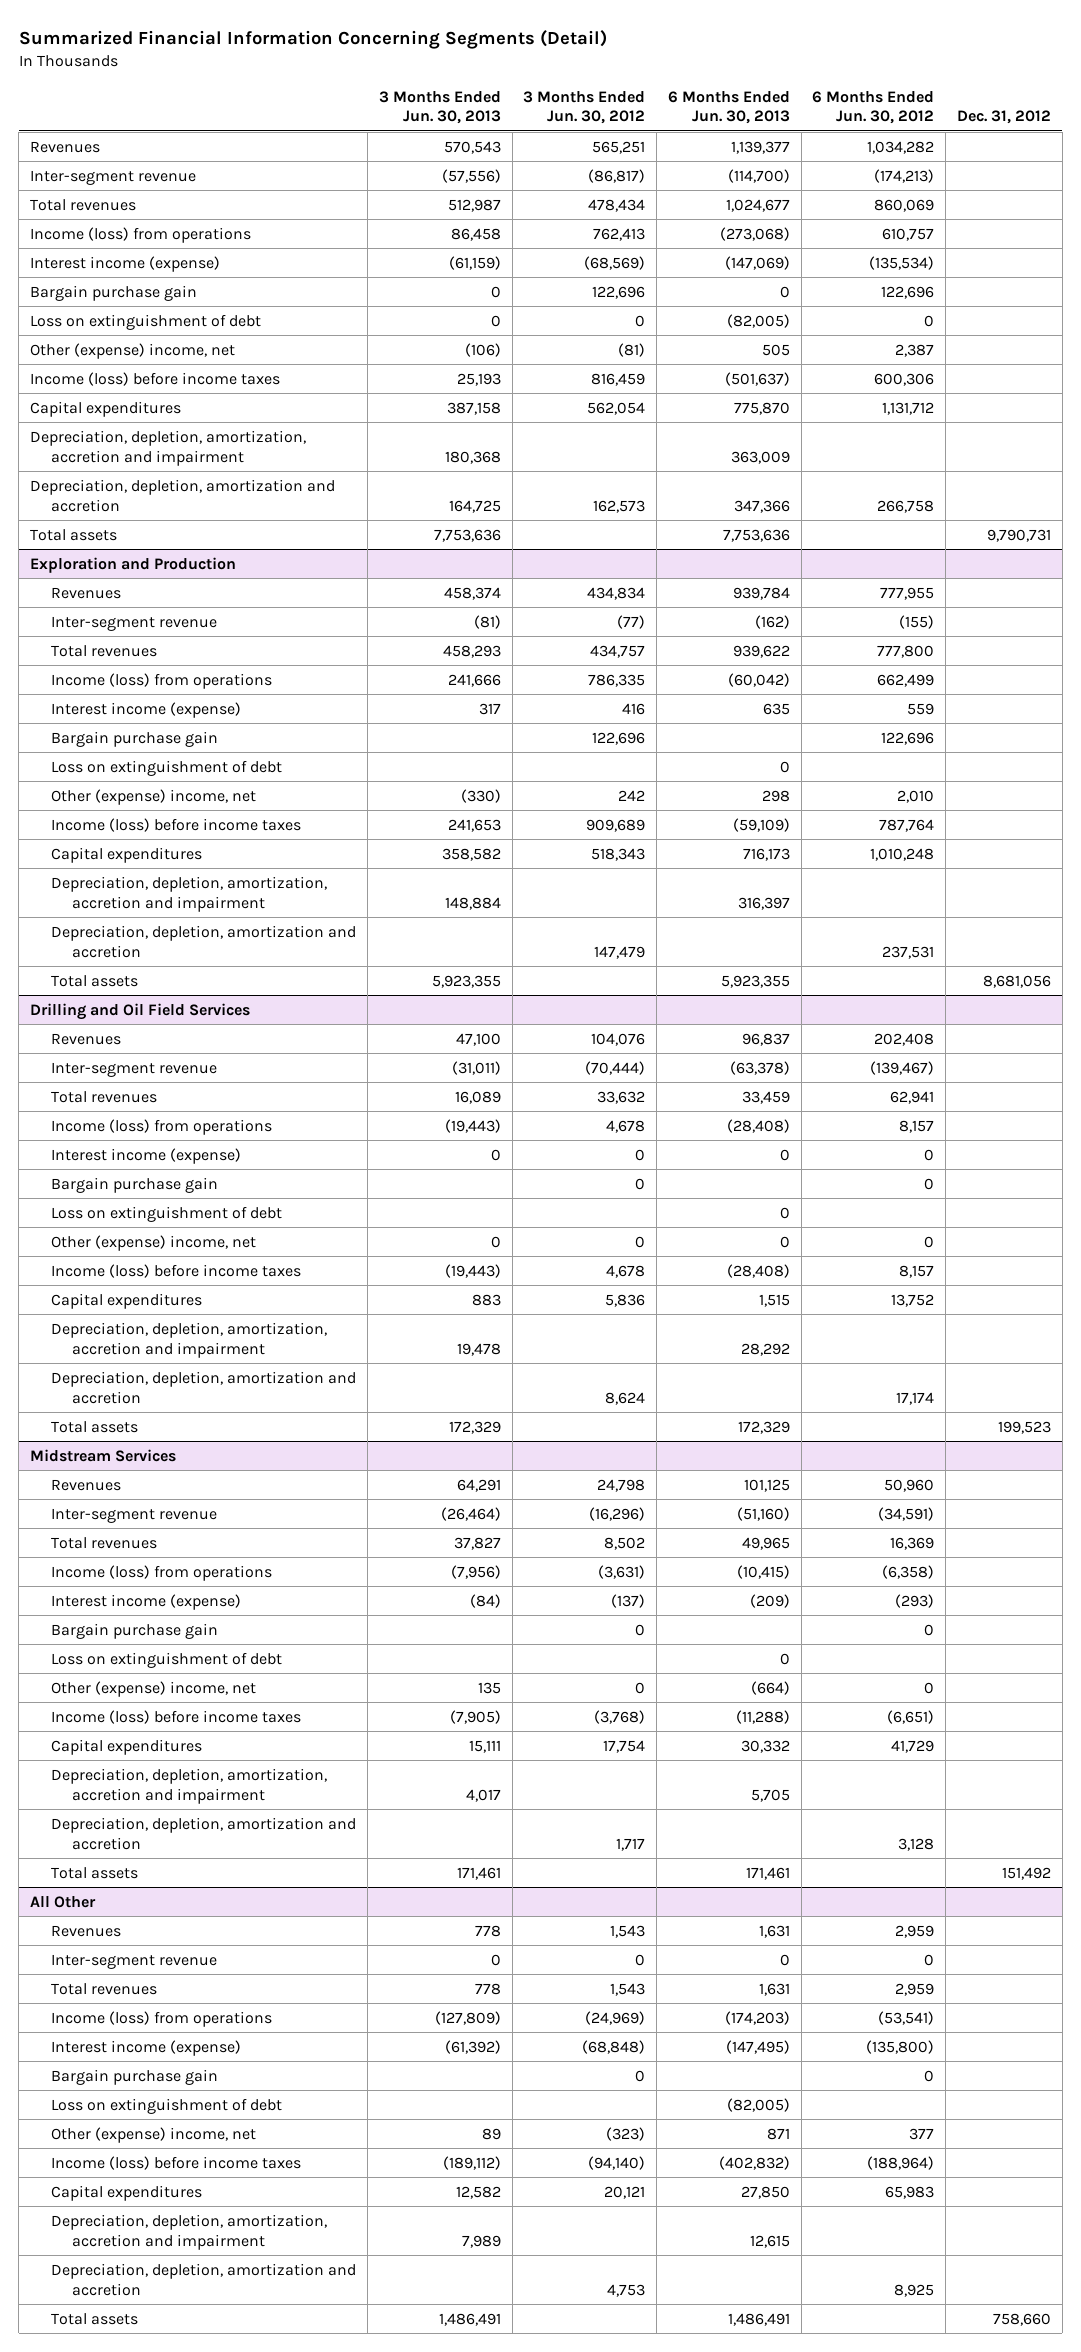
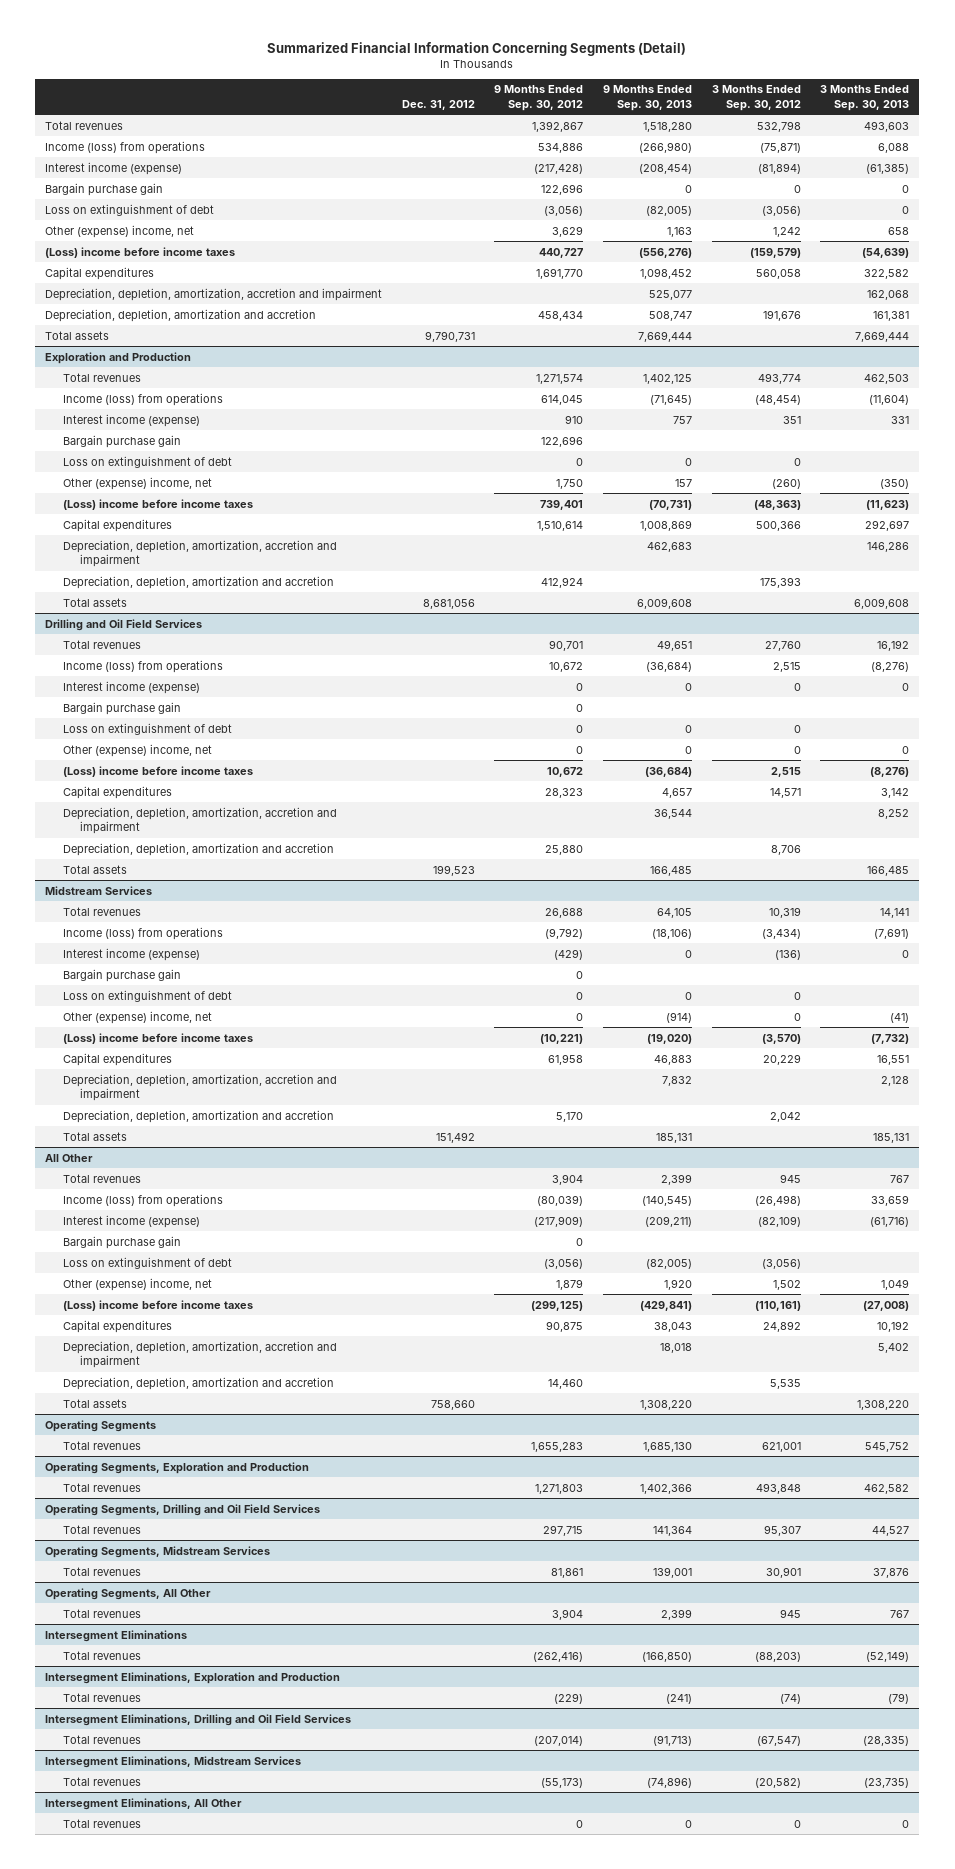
[378,90,501,125] 3 Months Ended Jun. 30, 2013 -> none
[523,90,646,125] 3 Months Ended Jun. 30, 2012 -> none
[667,90,790,125] 6 Months Ended Jun. 30, 2013 -> none
[812,90,935,125] 6 Months Ended Jun. 30, 2012 -> none
none -> [494,85,584,111] 9 Months Ended Sep. 30, 2012
none -> [603,85,693,111] 9 Months Ended Sep. 30, 2013
none -> [711,85,801,111] 3 Months Ended Sep. 30, 2012
none -> [820,85,910,111] 3 Months Ended Sep. 30, 2013
[29,140,100,153] Revenues -> none
[29,169,196,185] Inter-segment revenue -> none
[29,371,280,386] Income (loss) before income taxes -> [45,246,236,258] (Loss) income before income taxes
[51,586,122,599] Revenues -> none
[51,615,218,631] Inter-segment revenue -> none
[51,817,302,832] Income (loss) before income taxes -> [62,498,253,510] (Loss) income before income taxes
[51,1032,122,1045] Revenues -> none
[51,1061,218,1077] Inter-segment revenue -> none
[51,1263,302,1278] Income (loss) before income taxes -> [62,765,253,777] (Loss) income before income taxes
[51,1478,122,1491] Revenues -> none
[51,1507,218,1523] Inter-segment revenue -> none
[51,1709,302,1724] Income (loss) before income taxes -> [62,1032,253,1044] (Loss) income before income taxes
[51,1924,122,1937] Revenues -> none
[51,1953,218,1969] Inter-segment revenue -> none
[51,2155,302,2170] Income (loss) before income taxes -> [62,1299,253,1311] (Loss) income before income taxes
none -> [45,1419,157,1432] Operating Segments
none -> [62,1440,141,1450] Total revenues
none -> [45,1461,310,1474] Operating Segments, Exploration and Production
none -> [62,1482,141,1492] Total revenues
none -> [45,1503,321,1516] Operating Segments, Drilling and Oil Field Services
none -> [62,1524,141,1534] Total revenues
none -> [45,1545,271,1558] Operating Segments, Midstream Services
none -> [62,1566,141,1576] Total revenues
none -> [45,1587,212,1600] Operating Segments, All Other
none -> [62,1608,141,1618] Total revenues
none -> [45,1629,188,1642] Intersegment Eliminations
none -> [62,1650,141,1660] Total revenues
none -> [45,1671,341,1684] Intersegment Eliminations, Exploration and Production
none -> [62,1692,141,1702] Total revenues
none -> [45,1713,352,1726] Intersegment Eliminations, Drilling and Oil Field Services
none -> [62,1734,141,1744] Total revenues
none -> [45,1755,302,1768] Intersegment Eliminations, Midstream Services
none -> [62,1776,141,1786] Total revenues
none -> [45,1797,243,1810] Intersegment Eliminations, All Other
none -> [62,1818,141,1828] Total revenues

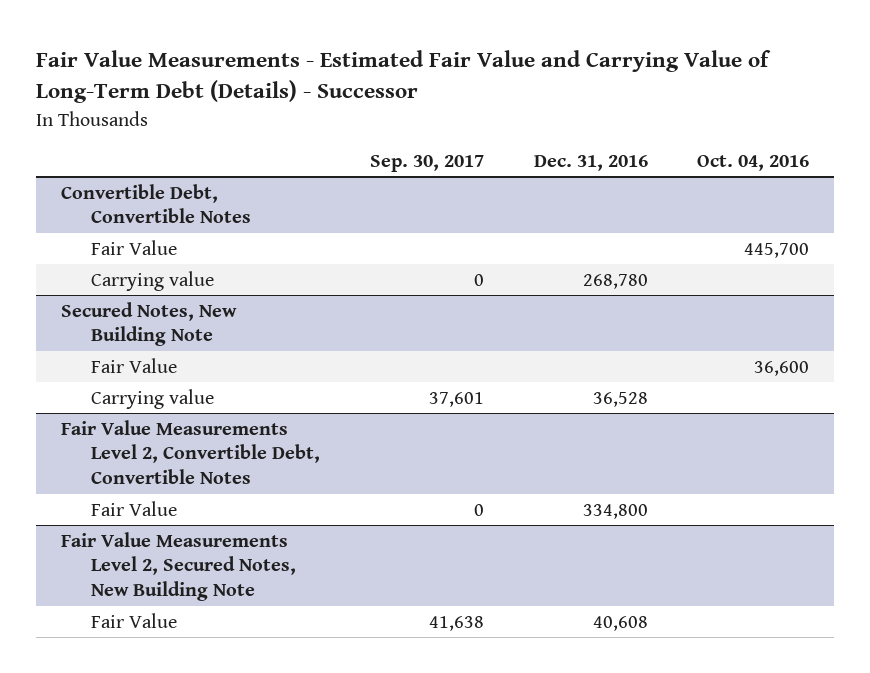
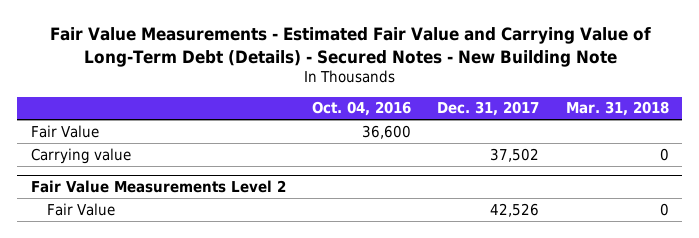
[36,50,772,104] Fair Value Measurements - Estimated Fair Value and Carrying Value of Long-Term Debt (Details) - Successor -> [49,26,651,67] Fair Value Measurements - Estimated Fair Value and Carrying Value of Long-Term Debt (Details) - Secured Notes - New Building Note
[370,155,485,173] Sep. 30, 2017 -> none
[533,155,648,172] Dec. 31, 2016 -> none
none -> [437,101,540,117] Dec. 31, 2017
none -> [565,101,669,117] Mar. 31, 2018
[60,183,252,224] Convertible Debt, Convertible Notes -> none
[91,239,178,255] Fair Value -> none
[91,270,215,291] Carrying value -> none
[60,301,237,347] Secured Notes, New Building Note -> none
[60,419,321,485] Fair Value Measurements Level 2, Convertible Debt, Convertible Notes -> [30,179,286,193] Fair Value Measurements Level 2
[60,531,297,602] Fair Value Measurements Level 2, Secured Notes, New Building Note -> none
[91,612,178,628] Fair Value -> none

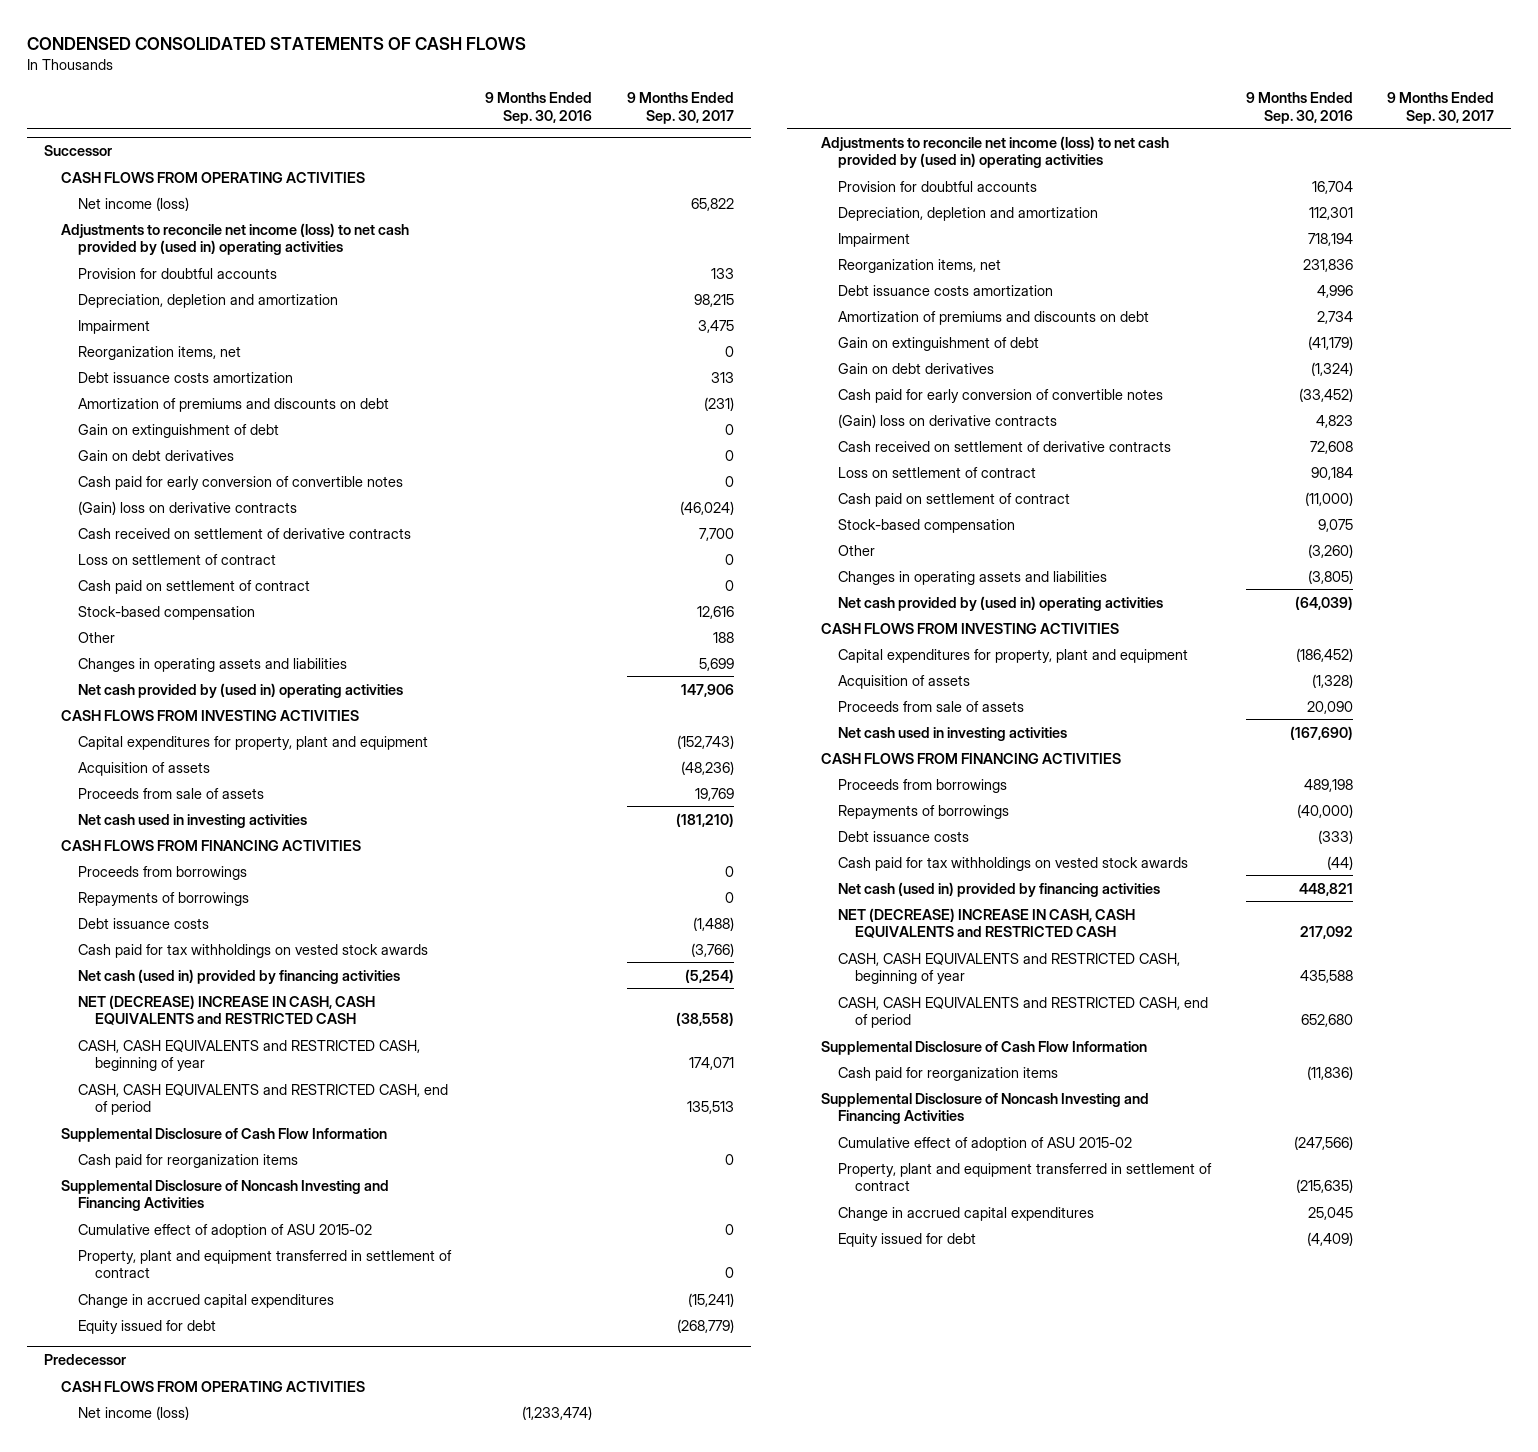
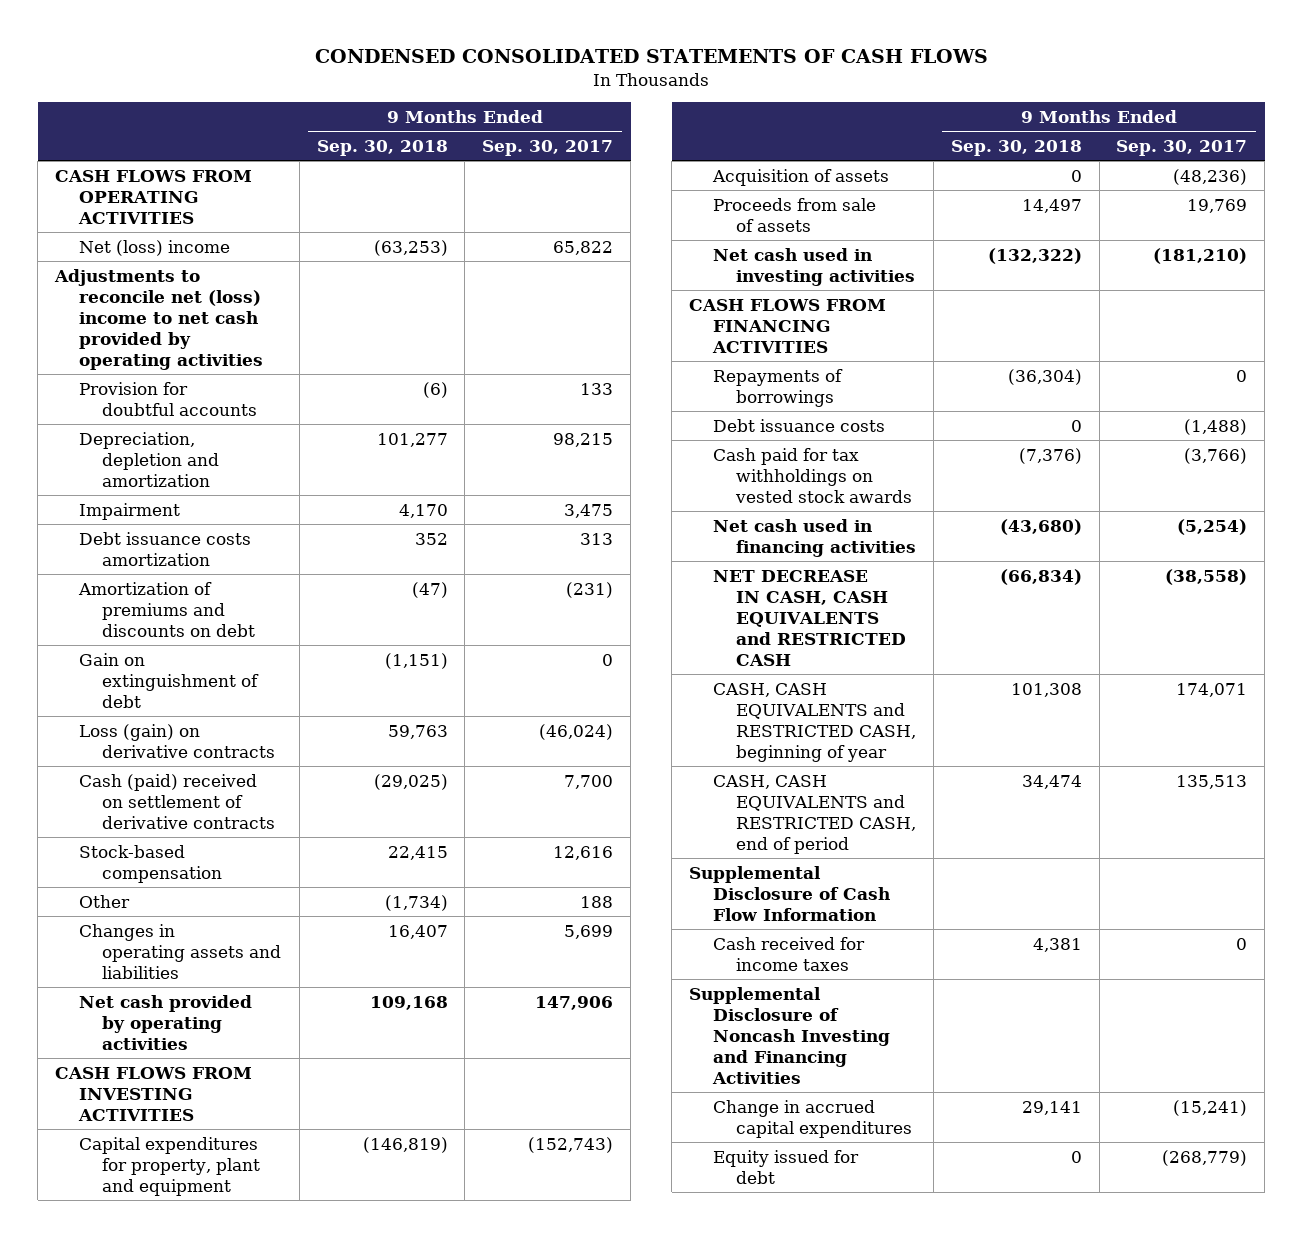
[485,91,593,124] 9 Months Ended Sep. 30, 2016 -> none
none -> [316,139,448,156] Sep. 30, 2018
[44,145,113,157] Successor -> none
[77,196,189,211] Net income (loss) -> [78,239,230,256] Net (loss) income
[61,222,410,256] Adjustments to reconcile net income (loss) to net cash provided by (used in) operating activities -> [54,268,263,370] Adjustments to reconcile net (loss) income to net cash provided by operating activities
[77,345,241,360] Reorganization items, net -> none
[77,449,234,461] Gain on debt derivatives -> none
[77,475,403,490] Cash paid for early conversion of convertible notes -> none
[77,553,276,565] Loss on settlement of contract -> none
[77,579,310,594] Cash paid on settlement of contract -> none
[77,500,297,515] (Gain) loss on derivative contracts -> [78,723,275,758] Loss (gain) on derivative contracts
[77,527,411,539] Cash received on settlement of derivative contracts -> [78,773,275,829] Cash (paid) received on settlement of derivative contracts
[77,682,403,698] Net cash provided by (used in) operating activities -> [78,994,252,1050] Net cash provided by operating activities
[77,865,247,880] Proceeds from borrowings -> none
[77,968,400,984] Net cash (used in) provided by financing activities -> [712,518,917,557] Net cash used in financing activities
[77,994,375,1026] NET (DECREASE) INCREASE IN CASH, CASH EQUIVALENTS and RESTRICTED CASH -> [712,569,907,666] NET DECREASE IN CASH, CASH EQUIVALENTS and RESTRICTED CASH
[77,1153,298,1168] Cash paid for reorganization items -> none
none -> [712,936,865,971] Cash received for income taxes
[77,1223,372,1238] Cumulative effect of adoption of ASU 2015-02 -> none
[77,1249,452,1279] Property, plant and equipment transferred in settlement of contract -> none
[44,1354,127,1366] Predecessor -> none
[61,1380,366,1392] CASH FLOWS FROM OPERATING ACTIVITIES -> none
[77,1405,189,1420] Net income (loss) -> none
[821,135,1170,169] Adjustments to reconcile net income (loss) to net cash provided by (used in) operating activities -> none
[838,180,1038,192] Provision for doubtful accounts -> none
[838,206,1099,221] Depreciation, depletion and amortization -> none
[838,232,911,247] Impairment -> none
[838,258,1002,273] Reorganization items, net -> none
[838,284,1054,296] Debt issuance costs amortization -> none
[838,310,1150,325] Amortization of premiums and discounts on debt -> none
[838,336,1040,351] Gain on extinguishment of debt -> none
[838,362,995,374] Gain on debt derivatives -> none
[838,388,1164,403] Cash paid for early conversion of convertible notes -> none
[838,413,1058,428] (Gain) loss on derivative contracts -> none
[838,440,1172,452] Cash received on settlement of derivative contracts -> none
[838,466,1037,478] Loss on settlement of contract -> none
[838,492,1071,507] Cash paid on settlement of contract -> none
[838,518,1016,533] Stock-based compensation -> none
[838,544,876,556] Other -> none
[838,570,1108,585] Changes in operating assets and liabilities -> none
[838,595,1164,611] Net cash provided by (used in) operating activities -> none
[821,622,1120,634] CASH FLOWS FROM INVESTING ACTIVITIES -> none
[838,648,1189,663] Capital expenditures for property, plant and equipment -> none
[838,674,971,689] Acquisition of assets -> none
[838,700,1025,712] Proceeds from sale of assets -> none
[838,726,1068,741] Net cash used in investing activities -> none
[821,752,1122,764] CASH FLOWS FROM FINANCING ACTIVITIES -> none
[838,778,1008,793] Proceeds from borrowings -> none
[838,804,1010,819] Repayments of borrowings -> none
[838,830,970,842] Debt issuance costs -> none
[838,856,1189,871] Cash paid for tax withholdings on vested stock awards -> none
[838,881,1161,897] Net cash (used in) provided by financing activities -> none
[838,907,1136,939] NET (DECREASE) INCREASE IN CASH, CASH EQUIVALENTS and RESTRICTED CASH -> none
[838,952,1181,985] CASH, CASH EQUIVALENTS and RESTRICTED CASH, beginning of year -> none
[838,996,1209,1029] CASH, CASH EQUIVALENTS and RESTRICTED CASH, end of period -> none
[821,1040,1148,1055] Supplemental Disclosure of Cash Flow Information -> none
[838,1066,1059,1081] Cash paid for reorganization items -> none
[821,1092,1150,1125] Supplemental Disclosure of Noncash Investing and Financing Activities -> none
[838,1136,1133,1151] Cumulative effect of adoption of ASU 2015-02 -> none
[838,1162,1213,1192] Property, plant and equipment transferred in settlement of contract -> none
[838,1206,1095,1221] Change in accrued capital expenditures -> none
[838,1232,977,1247] Equity issued for debt -> none

